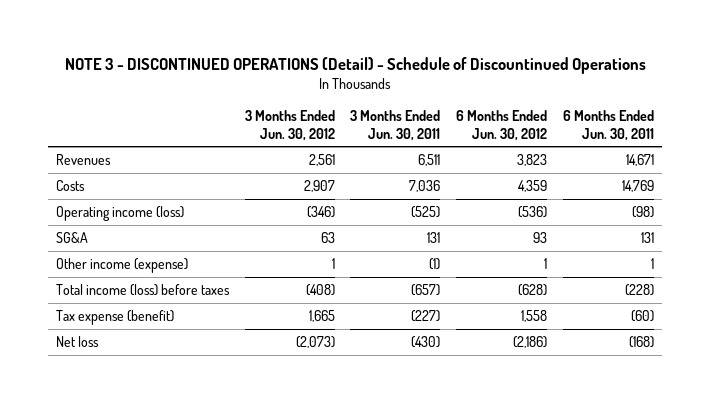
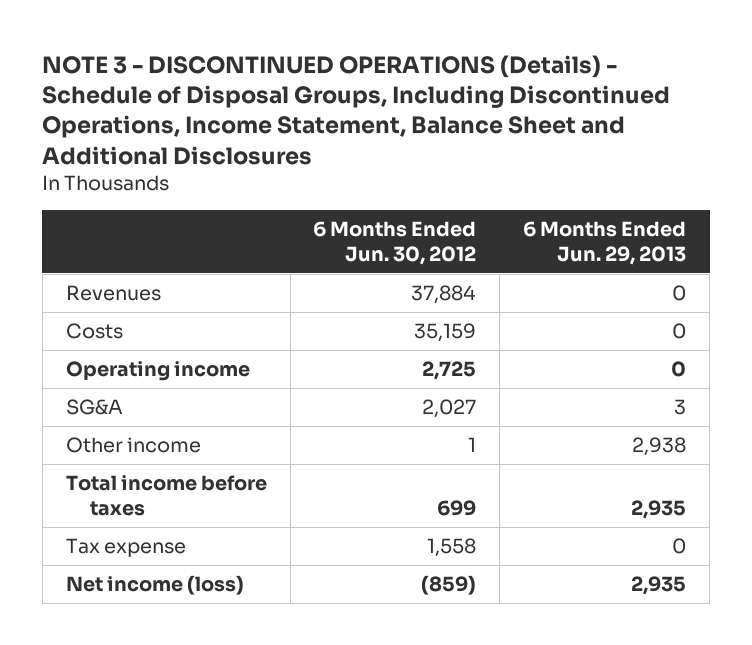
[64,56,646,74] NOTE 3 - DISCONTINUED OPERATIONS (Detail) - Schedule of Discountinued Operations -> [42,54,671,165] NOTE 3 - DISCONTINUED OPERATIONS (Details) - Schedule of Disposal Groups, Including Discontinued Operations, Income Statement, Balance Sheet and Additional Disclosures
[244,110,335,141] 3 Months Ended Jun. 30, 2012 -> none
[350,110,441,141] 3 Months Ended Jun. 30, 2011 -> none
[563,110,655,141] 6 Months Ended Jun. 30, 2011 -> none
none -> [523,221,687,265] 6 Months Ended Jun. 29, 2013
[517,154,548,167] 3,823 -> [411,285,477,305] 37,884
[518,180,548,193] 4,359 -> [414,323,477,343] 35,159
[55,206,184,222] Operating income (loss) -> [65,361,250,382] Operating income
[518,206,548,219] (536) -> [422,361,477,381] 2,725
[533,232,548,244] 93 -> [422,399,477,419] 2,027
[55,258,188,274] Other income (expense) -> [65,437,201,454] Other income
[55,284,230,297] Total income (loss) before taxes -> [65,475,267,516] Total income before taxes
[518,284,548,297] (628) -> [437,499,477,516] 699
[55,310,174,326] Tax expense (benefit) -> [65,538,186,558] Tax expense
[55,336,99,348] Net loss -> [65,575,244,596] Net income (loss)
[513,336,548,349] (2,186) -> [421,575,477,596] (859)

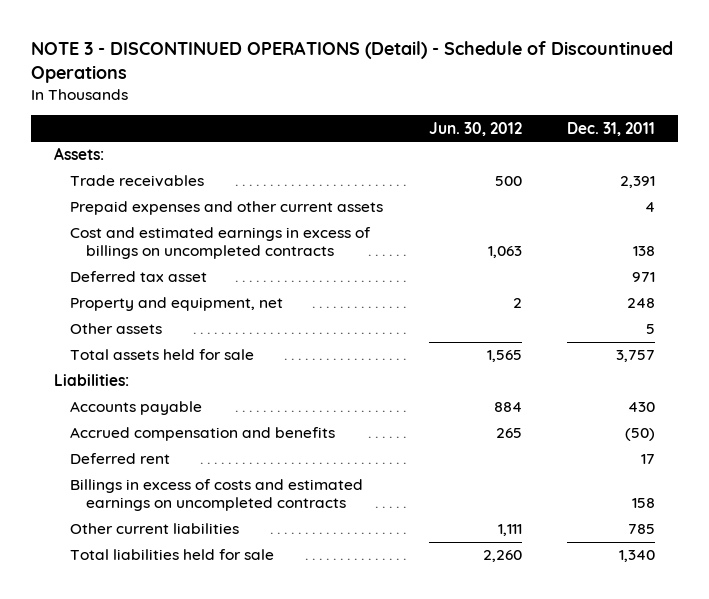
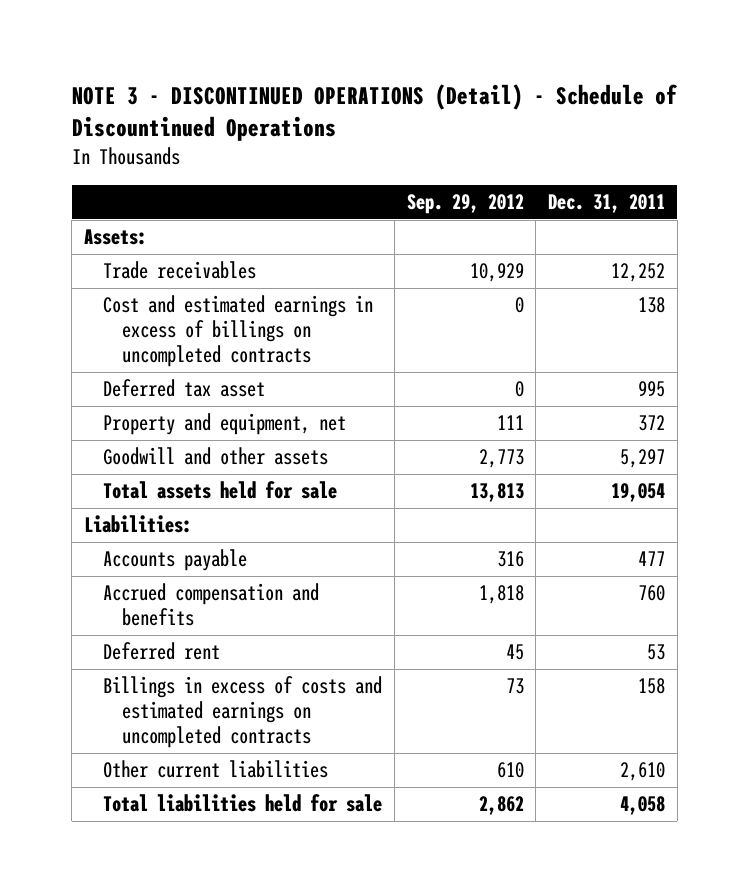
[428,121,522,136] Jun. 30, 2012 -> none
none -> [406,194,524,215] Sep. 29, 2012
[69,201,383,216] Prepaid expenses and other current assets -> none
[620,176,656,189] 2,391 -> [611,263,666,283] 12,252
[632,272,656,283] 971 -> [638,381,666,398] 995
[627,298,656,309] 248 -> [638,415,666,432] 372
[69,323,162,335] Other assets -> [102,447,328,466] Goodwill and other assets
[646,324,656,335] 5 -> [620,449,666,469] 5,297
[616,350,656,363] 3,757 -> [611,483,666,503] 19,054
[628,402,656,413] 430 -> [638,551,666,567] 477
[625,428,656,442] (50) -> [638,585,666,602] 760
[641,454,656,465] 17 -> [647,644,666,661] 53
[628,524,656,535] 785 -> [620,762,666,782] 2,610
[619,550,656,563] 1,340 -> [620,796,666,816] 4,058

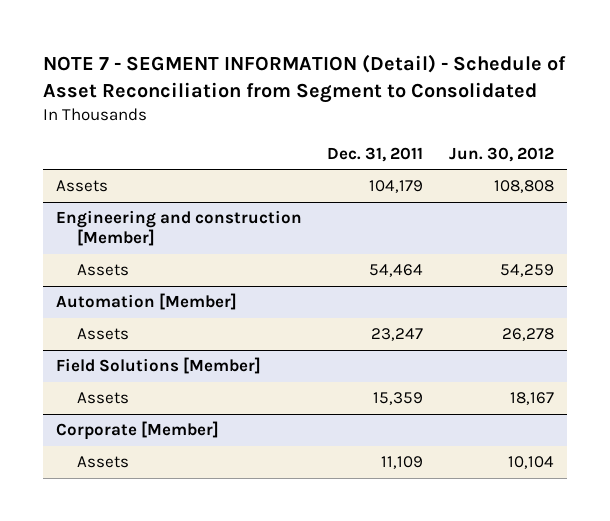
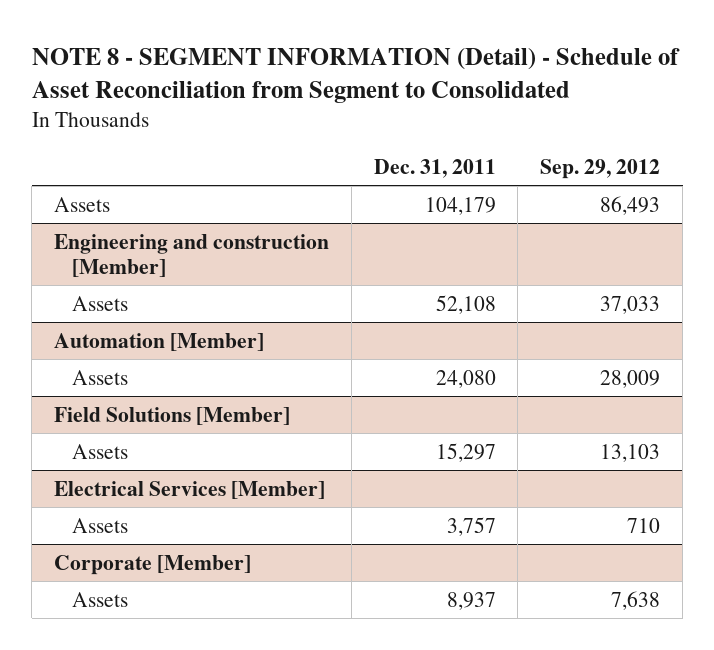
[43,53,567,103] NOTE 7 - SEGMENT INFORMATION (Detail) - Schedule of Asset Reconciliation from Segment to Consolidated -> [31,47,680,103] NOTE 8 - SEGMENT INFORMATION (Detail) - Schedule of Asset Reconciliation from Segment to Consolidated
[448,146,554,162] Jun. 30, 2012 -> none
none -> [540,158,661,179] Sep. 29, 2012
[369,264,424,278] 54,464 -> [435,294,496,314] 52,108
[371,328,424,342] 23,247 -> [435,369,496,388] 24,080
[373,392,424,406] 15,359 -> [435,442,496,462] 15,297
none -> [53,480,325,499] Electrical Services [Member]
none -> [71,517,128,533] Assets
[381,456,424,470] 11,109 -> [446,591,496,610] 8,937

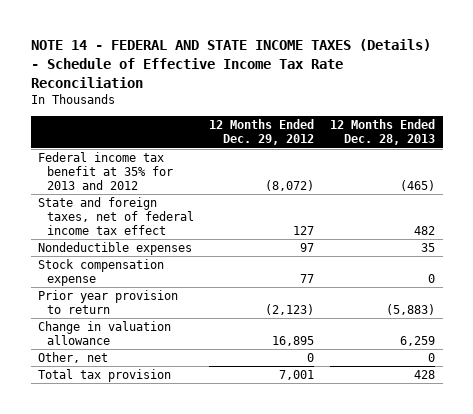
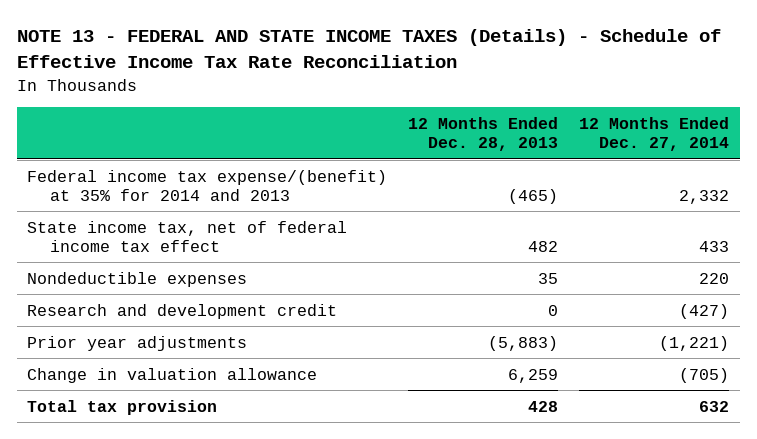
[30,38,431,88] NOTE 14 - FEDERAL AND STATE INCOME TAXES (Details) - Schedule of Effective Income Tax Rate Reconciliation -> [16,29,721,69] NOTE 13 - FEDERAL AND STATE INCOME TAXES (Details) - Schedule of Effective Income Tax Rate Reconciliation
[209,119,315,146] 12 Months Ended Dec. 29, 2012 -> none
none -> [579,117,730,152] 12 Months Ended Dec. 27, 2014
[38,152,174,191] Federal income tax benefit at 35% for 2013 and 2012 -> [27,169,388,201] Federal income tax expense/(benefit) at 35% for 2014 and 2013
[38,197,195,236] State and foreign taxes, net of federal income tax effect -> [27,220,348,252] State income tax, net of federal income tax effect
[38,259,165,287] Stock compensation expense -> none
none -> [27,303,338,319] Research and development credit
[38,290,179,315] Prior year provision to return -> [27,335,248,351] Prior year adjustments
[38,352,109,364] Other, net -> none

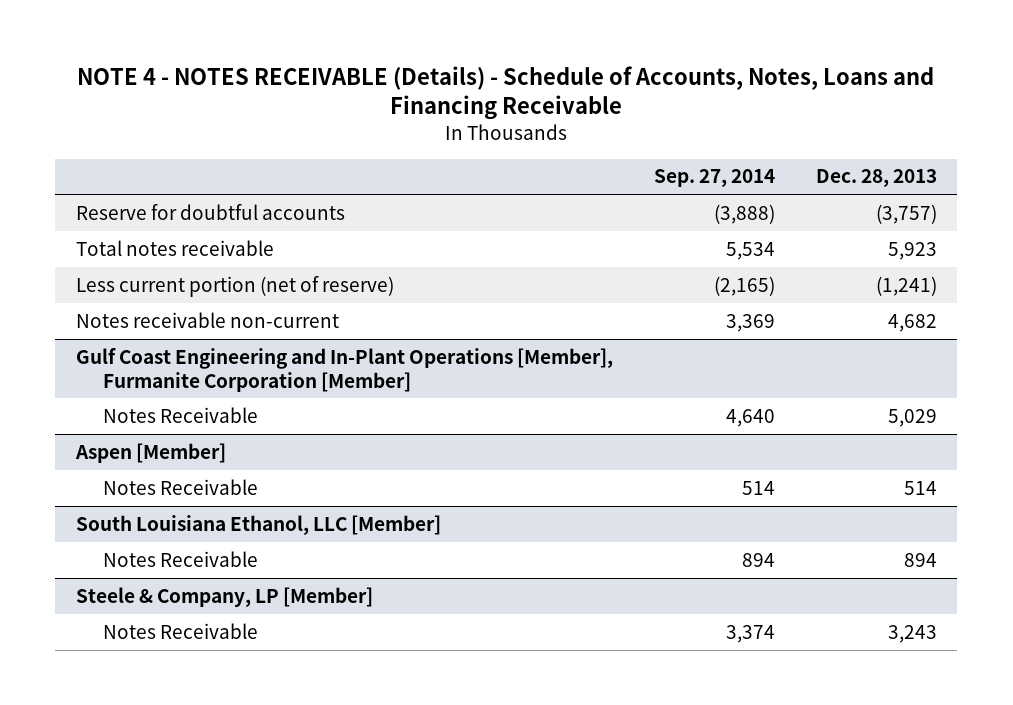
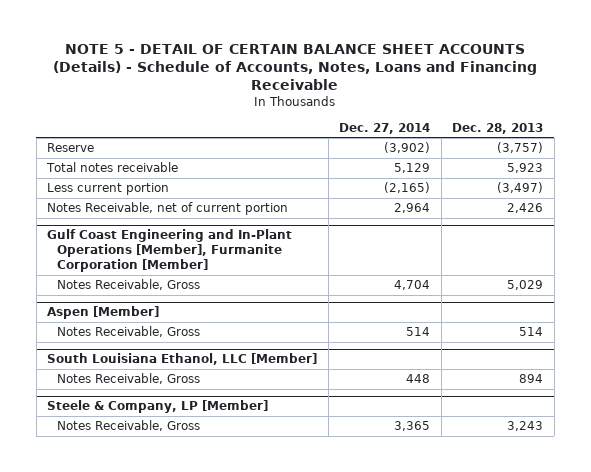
[77,65,935,121] NOTE 4 - NOTES RECEIVABLE (Details) - Schedule of Accounts, Notes, Loans and Financing Receivable -> [53,44,538,91] NOTE 5 - DETAIL OF CERTAIN BALANCE SHEET ACCOUNTS (Details) - Schedule of Accounts, Notes, Loans and Financing Receivable
[653,169,775,188] Sep. 27, 2014 -> none
none -> [339,122,431,134] Dec. 27, 2014
[75,203,345,220] Reserve for doubtful accounts -> [47,142,95,152] Reserve
[75,275,394,297] Less current portion (net of reserve) -> [47,182,170,195] Less current portion
[875,275,937,296] (1,241) -> [497,181,544,193] (3,497)
[75,311,339,328] Notes receivable non-current -> [47,201,289,215] Notes Receivable, net of current portion
[887,313,937,332] 4,682 -> [507,202,544,213] 2,426
[103,406,259,423] Notes Receivable -> [56,278,200,290] Notes Receivable, Gross
[103,478,259,495] Notes Receivable -> [56,325,200,337] Notes Receivable, Gross
[103,550,259,567] Notes Receivable -> [56,372,200,384] Notes Receivable, Gross
[103,622,259,639] Notes Receivable -> [56,419,200,431] Notes Receivable, Gross

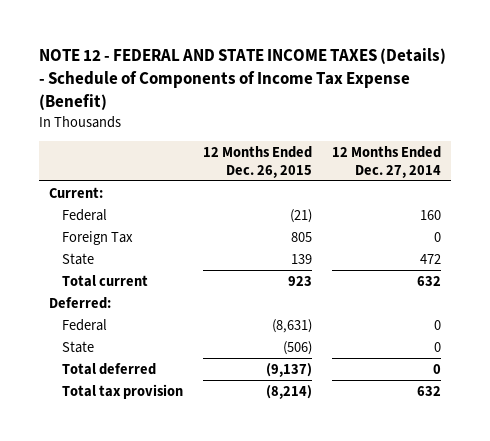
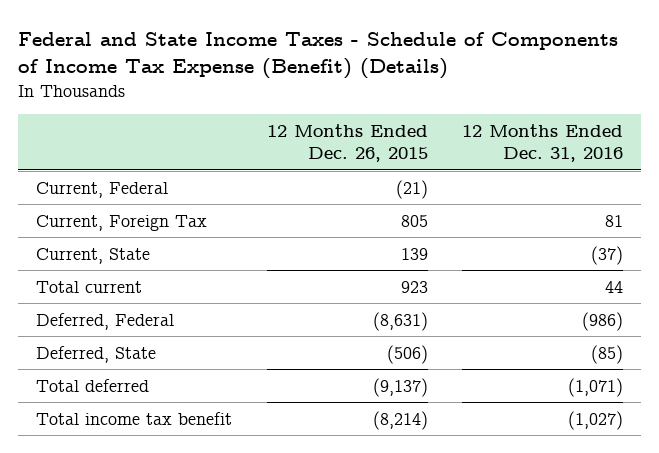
[38,48,446,110] NOTE 12 - FEDERAL AND STATE INCOME TAXES (Details) - Schedule of Components of Income Tax Expense (Benefit) -> [18,31,619,79] Federal and State Income Taxes - Schedule of Components of Income Tax Expense (Benefit) (Details)
[332,146,442,178] 12 Months Ended Dec. 27, 2014 -> none
none -> [462,123,624,163] 12 Months Ended Dec. 31, 2016
[48,186,103,198] Current: -> none
[62,208,108,221] Federal -> [35,181,168,198] Current, Federal
[62,230,134,245] Foreign Tax -> [35,214,207,231] Current, Foreign Tax
[62,252,95,265] State -> [35,247,150,264] Current, State
[48,296,111,309] Deferred: -> none
[62,318,108,331] Federal -> [35,312,174,330] Deferred, Federal
[62,340,95,353] State -> [35,345,156,363] Deferred, State
[62,383,184,399] Total tax provision -> [35,411,232,425] Total income tax benefit

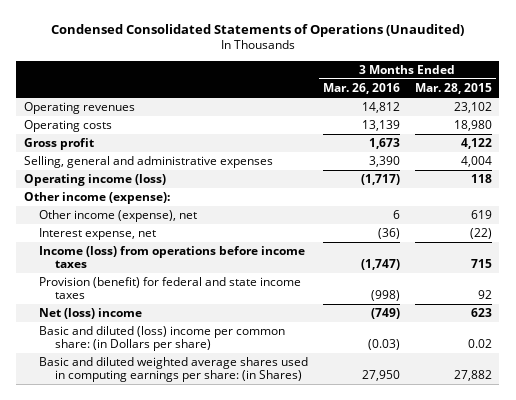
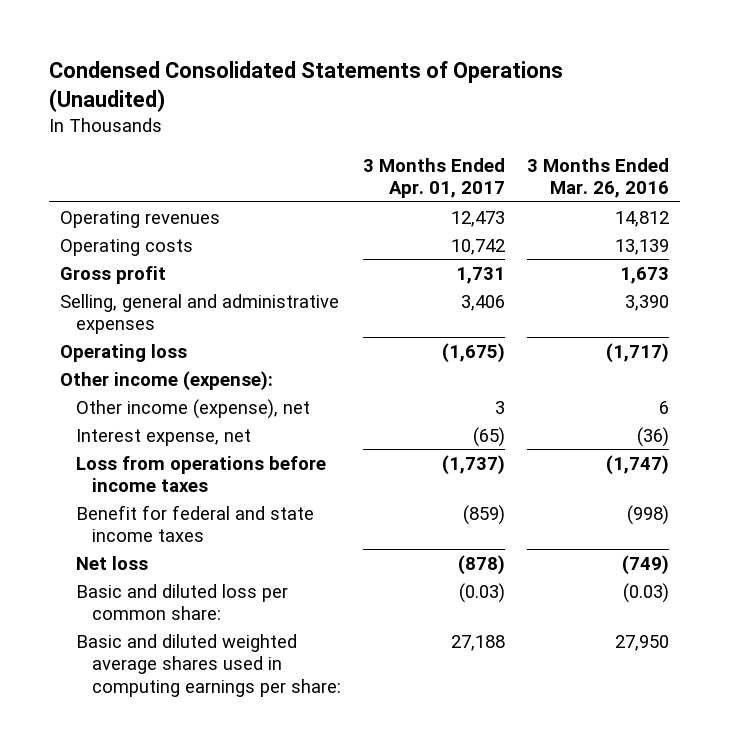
[414,83,492,95] Mar. 28, 2015 -> none
none -> [362,157,505,199] 3 Months Ended Apr. 01, 2017
[23,174,166,187] Operating income (loss) -> [60,343,188,362] Operating loss
[39,246,306,269] Income (loss) from operations before income taxes -> [76,455,327,493] Loss from operations before income taxes
[39,277,302,300] Provision (benefit) for federal and state income taxes -> [76,504,315,543] Benefit for federal and state income taxes
[39,308,143,320] Net (loss) income -> [76,555,149,570] Net loss
[39,326,286,352] Basic and diluted (loss) income per common share: (in Dollars per share) -> [76,583,289,621] Basic and diluted loss per common share:
[39,357,309,383] Basic and diluted weighted average shares used in computing earnings per share: (in Shares) -> [76,633,341,697] Basic and diluted weighted average shares used in computing earnings per share:

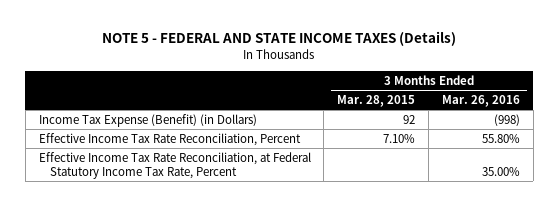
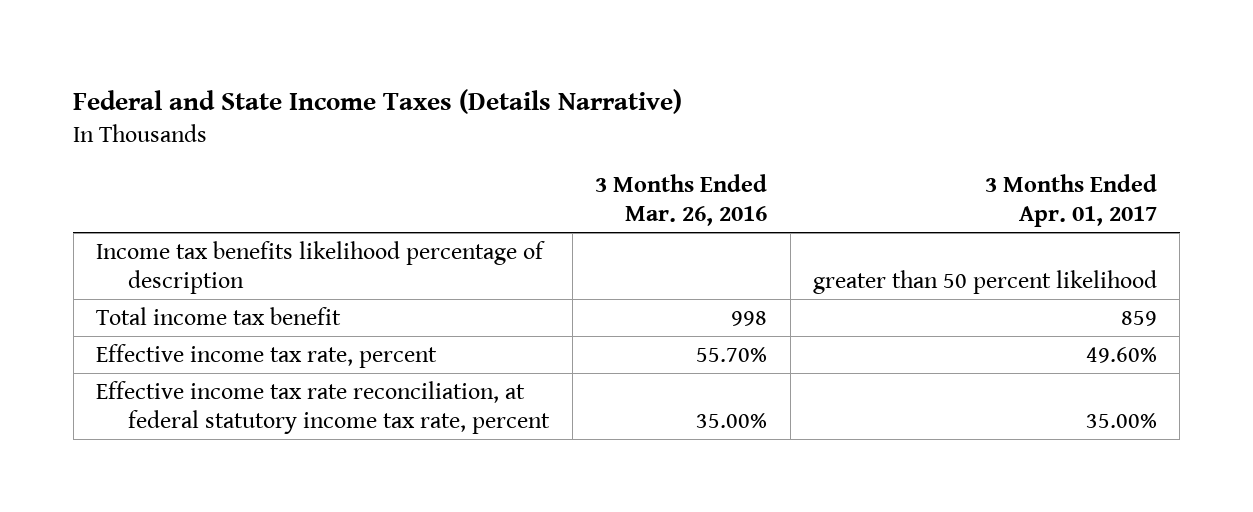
[102,31,457,47] NOTE 5 - FEDERAL AND STATE INCOME TAXES (Details) -> [73,89,683,115] Federal and State Income Taxes (Details Narrative)
[337,94,416,107] Mar. 28, 2015 -> none
none -> [984,173,1157,227] 3 Months Ended Apr. 01, 2017
none -> [96,241,546,294] Income tax benefits likelihood percentage of description
[38,113,257,127] Income Tax Expense (Benefit) (in Dollars) -> [96,307,342,326] Total income tax benefit
[493,113,520,126] (998) -> [731,311,768,327] 998
[38,132,301,146] Effective Income Tax Rate Reconciliation, Percent -> [96,344,438,369] Effective income tax rate, percent
[481,133,520,143] 55.80% -> [696,347,768,363] 55.70%
[38,151,311,179] Effective Income Tax Rate Reconciliation, at Federal Statutory Income Tax Rate, Percent -> [96,381,551,434] Effective income tax rate reconciliation, at federal statutory income tax rate, percent

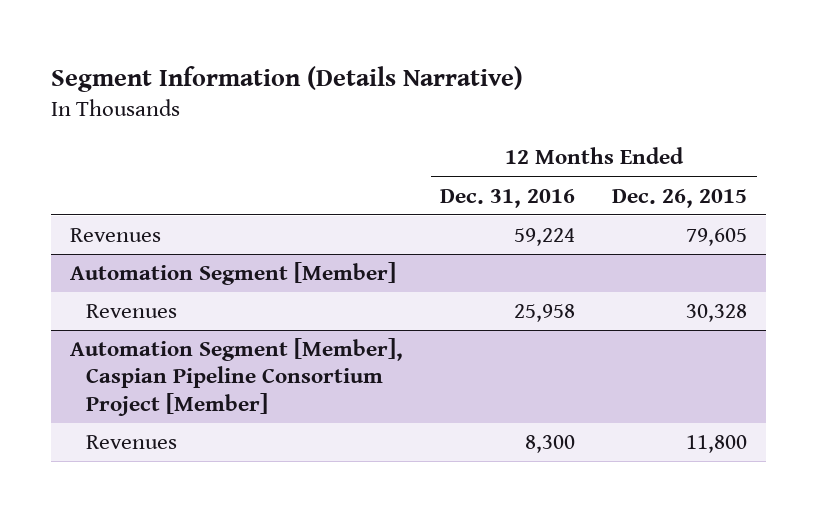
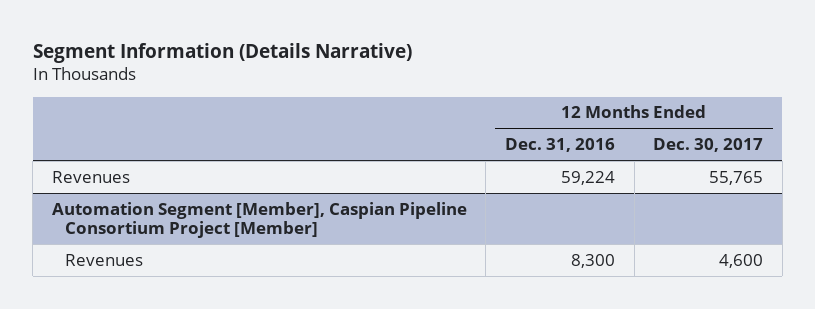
[612,188,748,208] Dec. 26, 2015 -> none
none -> [653,138,764,153] Dec. 30, 2017
[69,262,396,286] Automation Segment [Member] -> none
[85,304,177,319] Revenues -> none

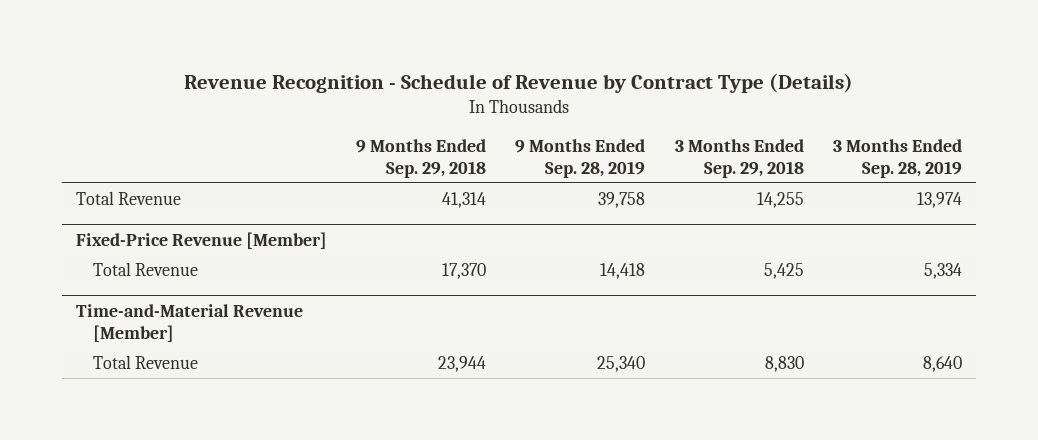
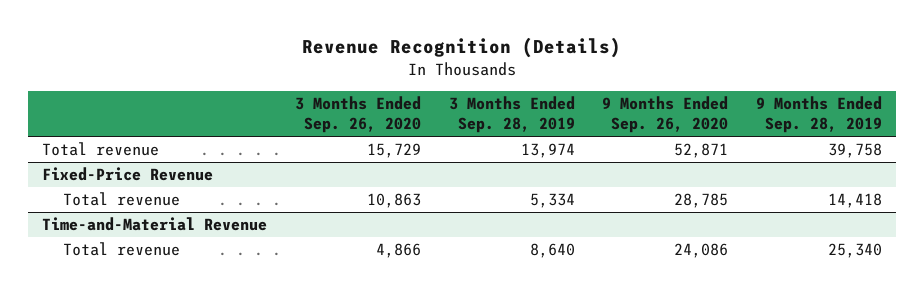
[183,73,853,94] Revenue Recognition - Schedule of Revenue by Contract Type (Details) -> [302,37,622,59] Revenue Recognition (Details)
[356,139,487,178] 9 Months Ended Sep. 29, 2018 -> none
[674,139,804,178] 3 Months Ended Sep. 29, 2018 -> none
none -> [294,96,421,134] 3 Months Ended Sep. 26, 2020
none -> [602,96,729,134] 9 Months Ended Sep. 26, 2020
[76,191,182,206] Total Revenue -> [42,142,160,157] Total revenue
[76,232,328,250] Fixed-Price Revenue [Member] -> [42,167,214,182] Fixed-Price Revenue
[93,262,199,277] Total Revenue -> [63,192,181,207] Total revenue
[76,304,304,342] Time-and-Material Revenue [Member] -> [42,217,268,232] Time-and-Material Revenue
[93,355,199,370] Total Revenue -> [63,242,181,257] Total revenue

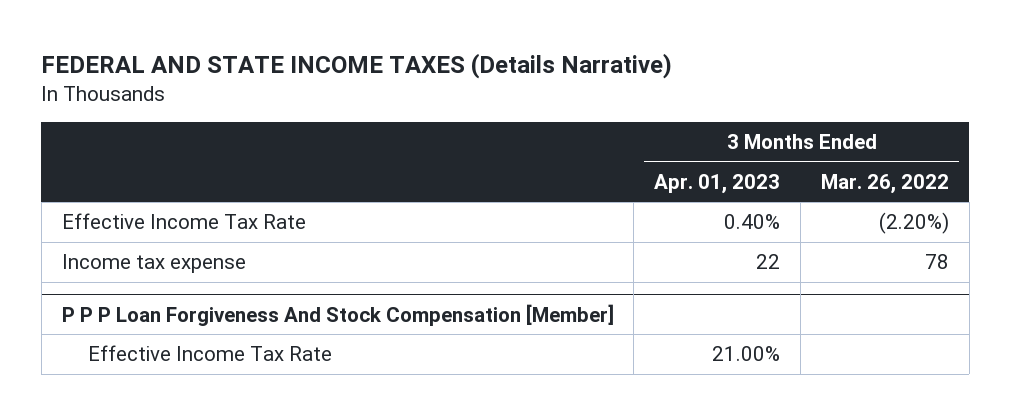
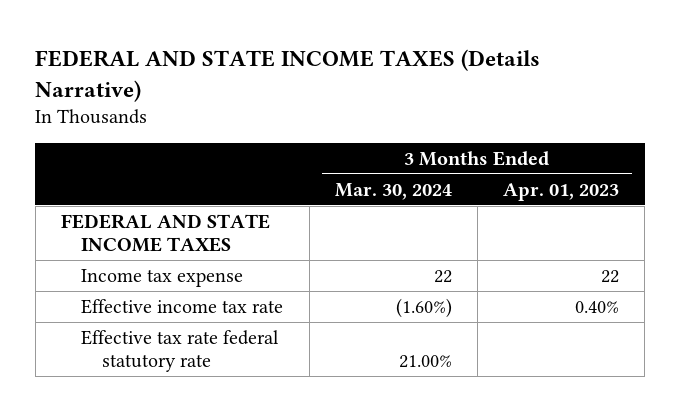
[821,174,950,195] Mar. 26, 2022 -> none
none -> [334,182,452,200] Mar. 30, 2024
[61,213,306,230] Effective Income Tax Rate -> none
none -> [60,213,270,253] FEDERAL AND STATE INCOME TAXES
[61,303,614,326] P P P Loan Forgiveness And Stock Compensation [Member] -> none
[87,345,332,362] Effective Income Tax Rate -> [81,298,284,314] Effective income tax rate
[712,346,781,362] 21.00% -> [575,300,620,313] 0.40%
none -> [81,329,280,373] Effective tax rate federal statutory rate

